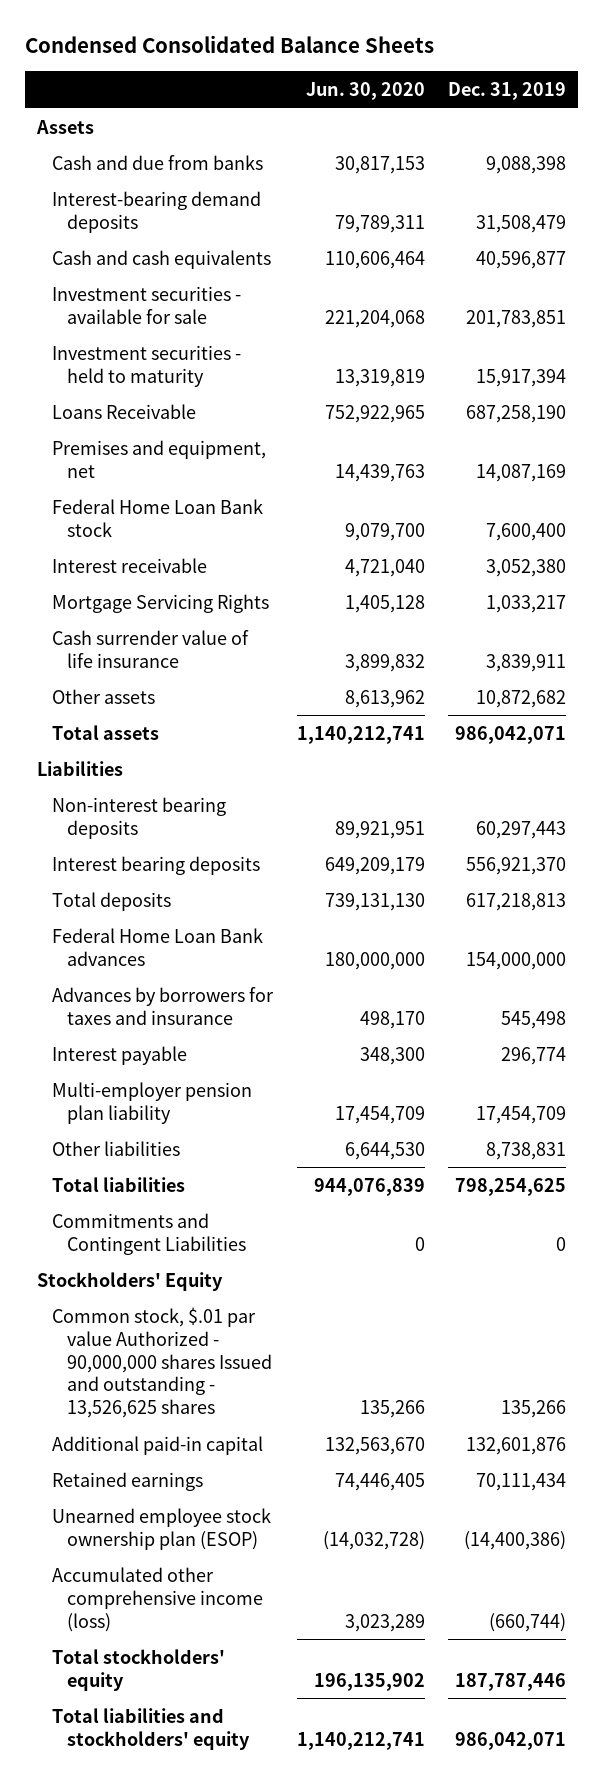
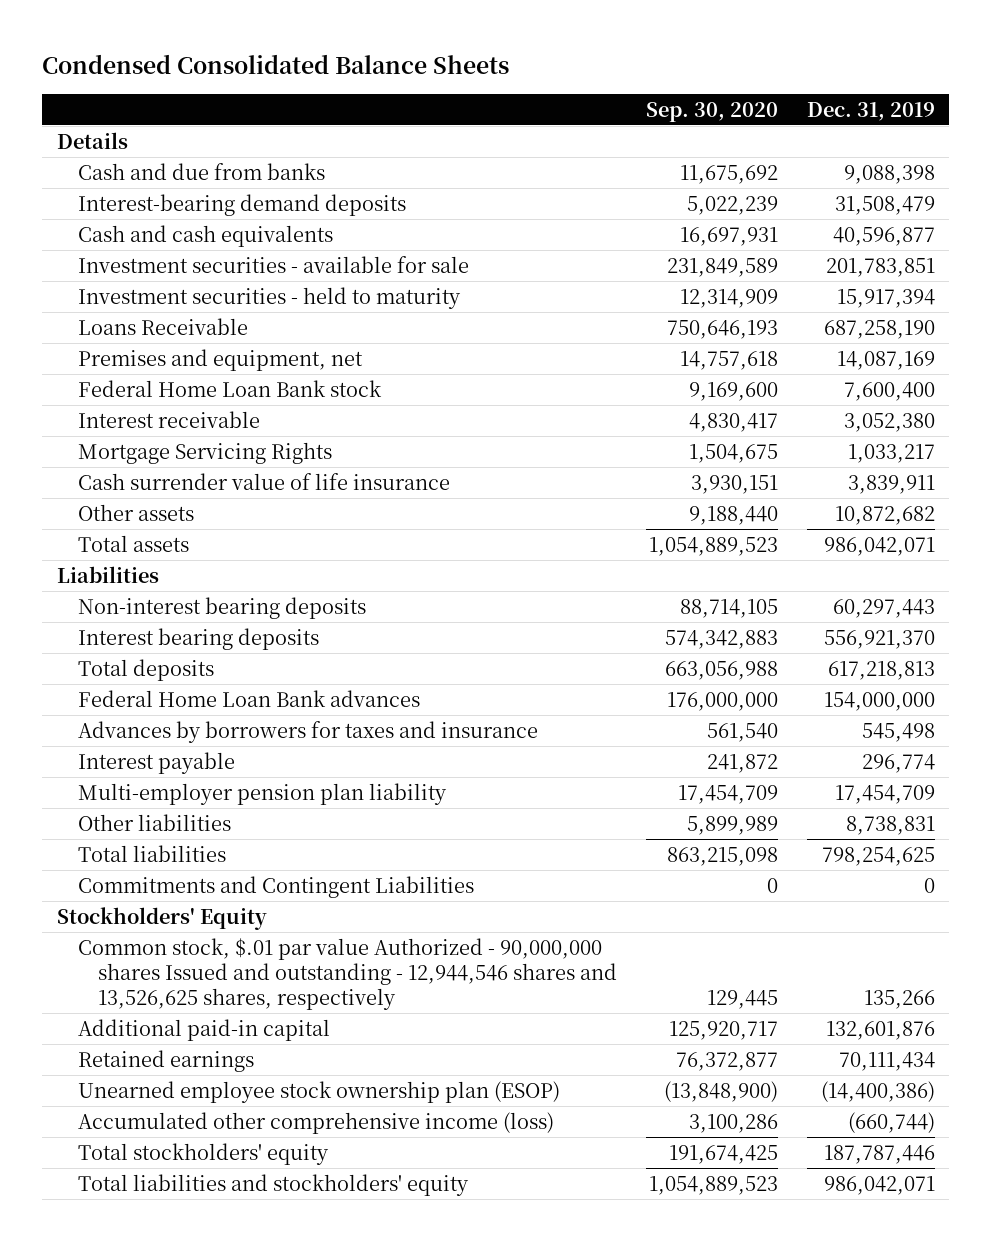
[305,82,425,101] Jun. 30, 2020 -> none
none -> [646,101,779,122] Sep. 30, 2020
[36,119,95,134] Assets -> none
none -> [56,131,128,149] Details
[52,1306,273,1419] Common stock, $.01 par value Authorized - 90,000,000 shares Issued and outstanding - 13,526,625 shares -> [77,937,618,1010] Common stock, $.01 par value Authorized - 90,000,000 shares Issued and outstanding - 12,944,546 shares and 13,526,625 shares, respectively

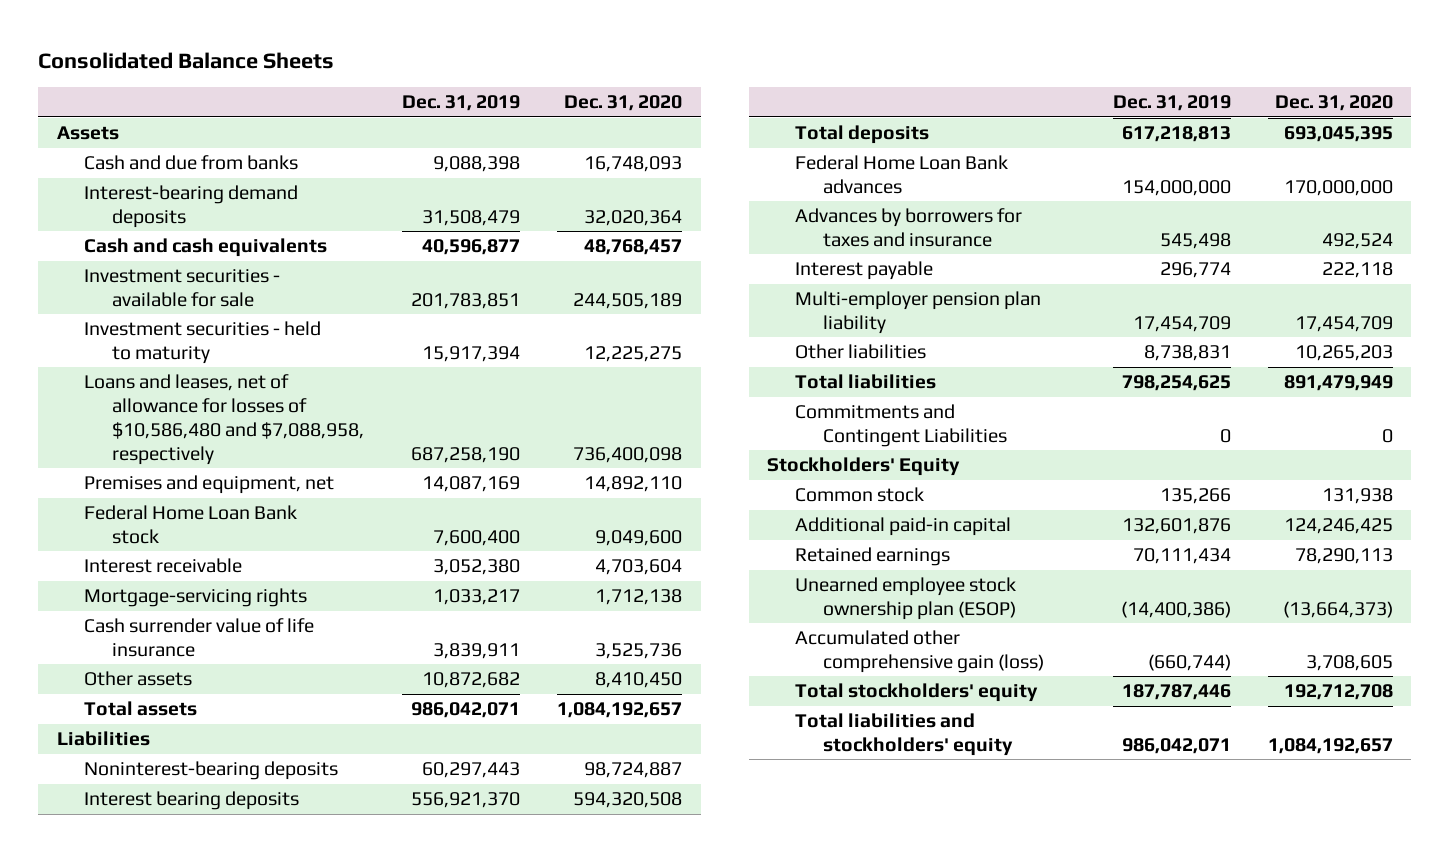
[42,53,510,74] Condensed Consolidated Balance Sheets -> [37,51,334,69] Consolidated Balance Sheets
[646,101,779,122] Sep. 30, 2020 -> none
none -> [563,95,682,112] Dec. 31, 2020
[56,131,128,149] Details -> none
none -> [56,126,119,141] Assets
[77,317,248,335] Loans Receivable -> [84,374,365,465] Loans and leases, net of allowance for losses of $10,586,480 and $7,088,958, respectively
[77,441,332,464] Mortgage Servicing Rights -> [84,588,308,608] Mortgage-servicing rights
[77,596,366,619] Non-interest bearing deposits -> [84,761,339,781] Noninterest-bearing deposits
[77,937,618,1010] Common stock, $.01 par value Authorized - 90,000,000 shares Issued and outstanding - 12,944,546 shares and 13,526,625 shares, respectively -> [795,487,925,503] Common stock
[77,1111,554,1134] Accumulated other comprehensive income (loss) -> [795,630,1045,673] Accumulated other comprehensive gain (loss)

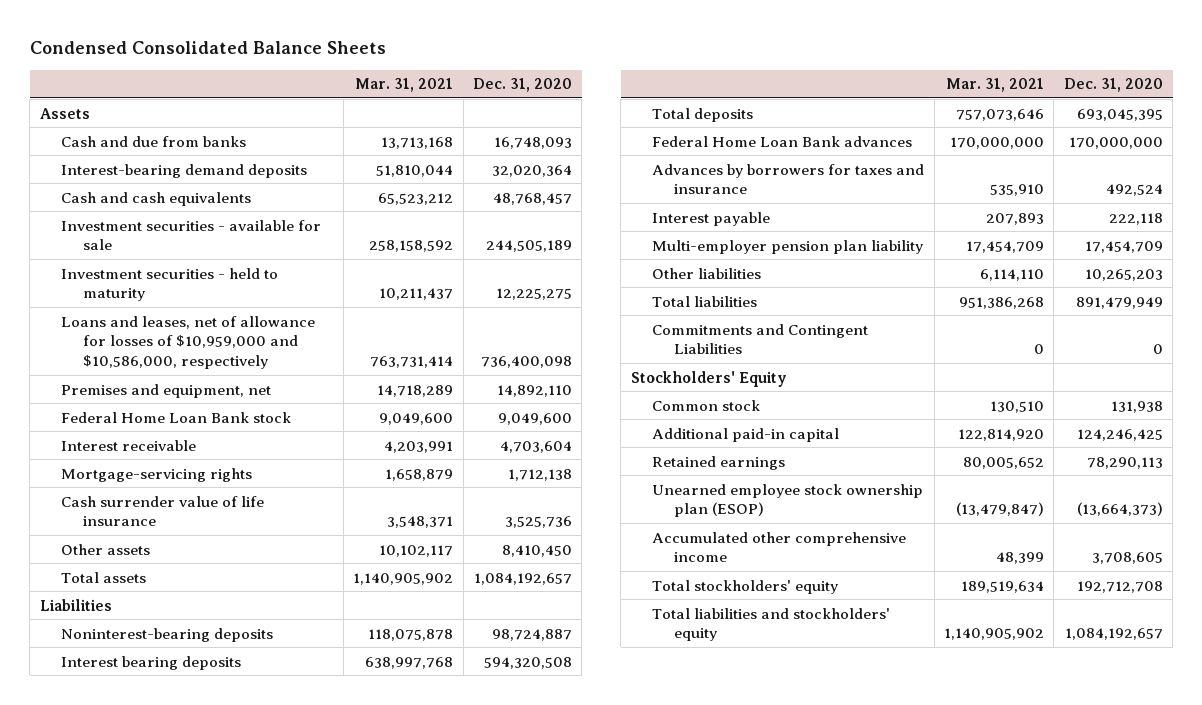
[37,51,334,69] Consolidated Balance Sheets -> [29,41,386,55] Condensed Consolidated Balance Sheets
[401,95,520,112] Dec. 31, 2019 -> none
none -> [355,78,454,93] Mar. 31, 2021
[84,374,365,465] Loans and leases, net of allowance for losses of $10,586,480 and $7,088,958, respectively -> [61,315,316,370] Loans and leases, net of allowance for losses of $10,959,000 and $10,586,000, respectively
[795,630,1045,673] Accumulated other comprehensive gain (loss) -> [652,531,907,563] Accumulated other comprehensive income

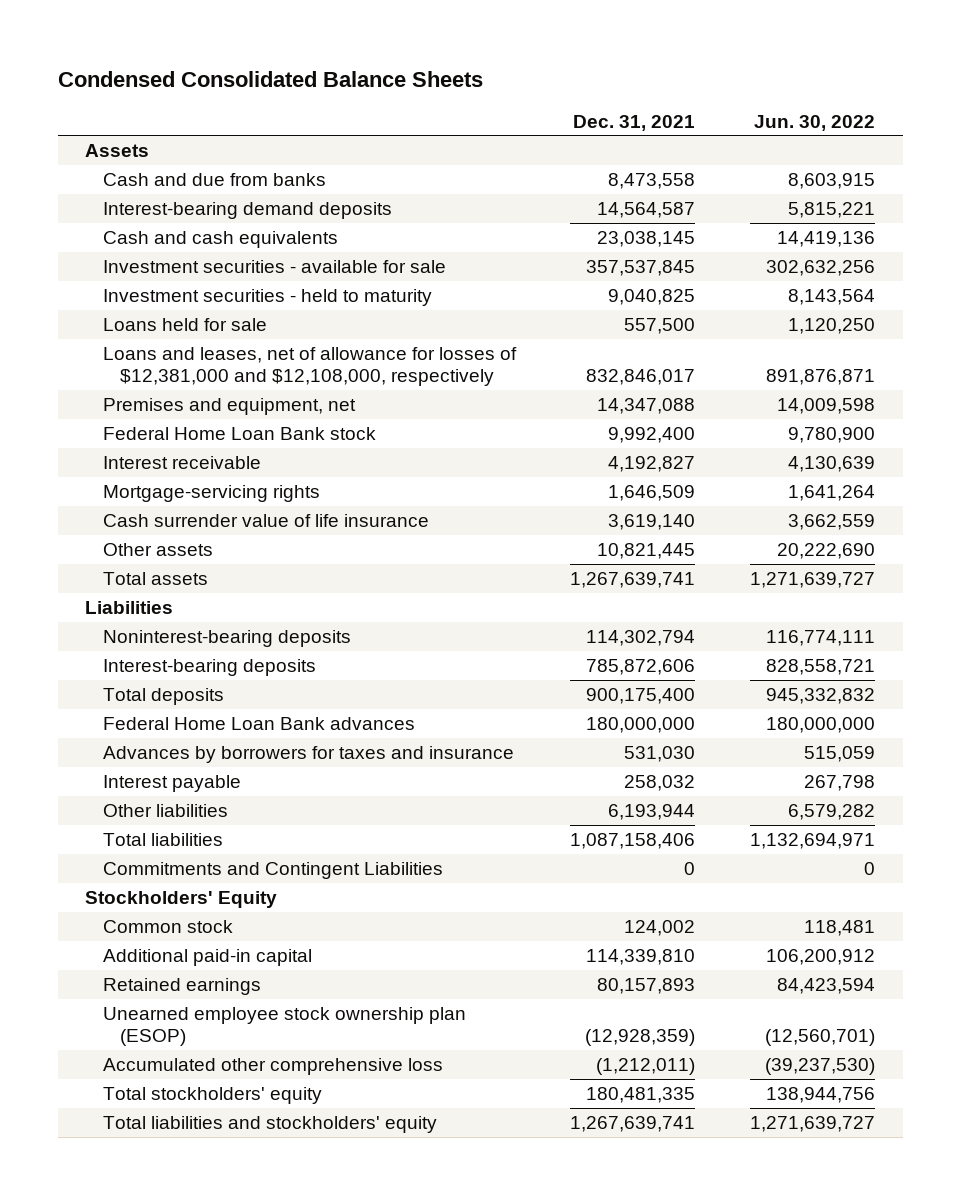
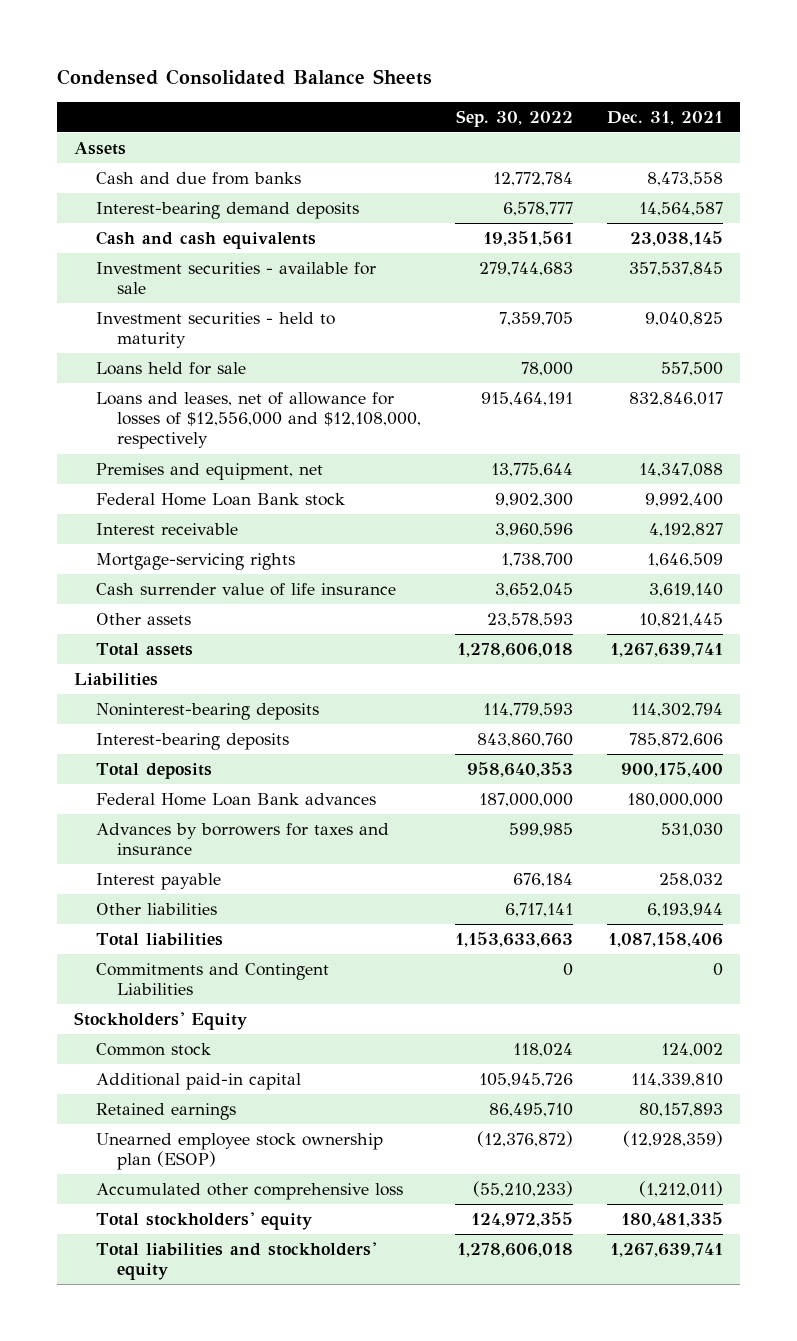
[754,114,876,131] Jun. 30, 2022 -> none
none -> [455,109,573,127] Sep. 30, 2022
[102,347,517,387] Loans and leases, net of allowance for losses of $12,381,000 and $12,108,000, respectively -> [95,392,422,450] Loans and leases, net of allowance for losses of $12,556,000 and $12,108,000, respectively

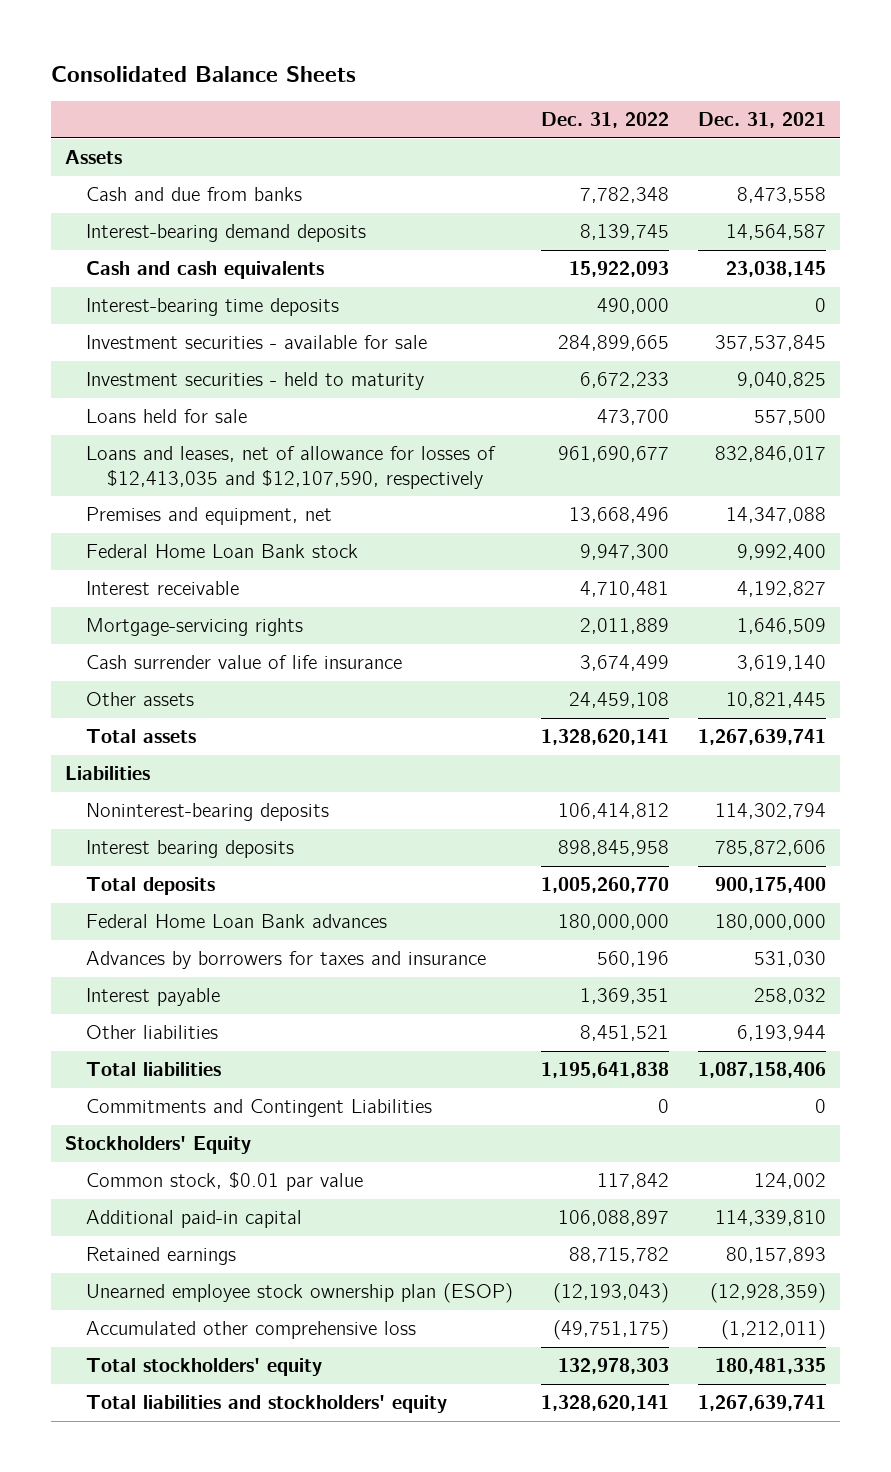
[57,69,433,86] Condensed Consolidated Balance Sheets -> [50,65,356,82] Consolidated Balance Sheets
[455,109,573,127] Sep. 30, 2022 -> none
none -> [541,112,670,129] Dec. 31, 2022
none -> [85,298,339,317] Interest-bearing time deposits
[95,392,422,450] Loans and leases, net of allowance for losses of $12,556,000 and $12,108,000, respectively -> [85,446,496,489] Loans and leases, net of allowance for losses of $12,413,035 and $12,107,590, respectively
[95,733,289,751] Interest-bearing deposits -> [85,840,294,859] Interest bearing deposits
[95,1043,211,1057] Common stock -> [85,1172,363,1192] Common stock, $0.01 par value

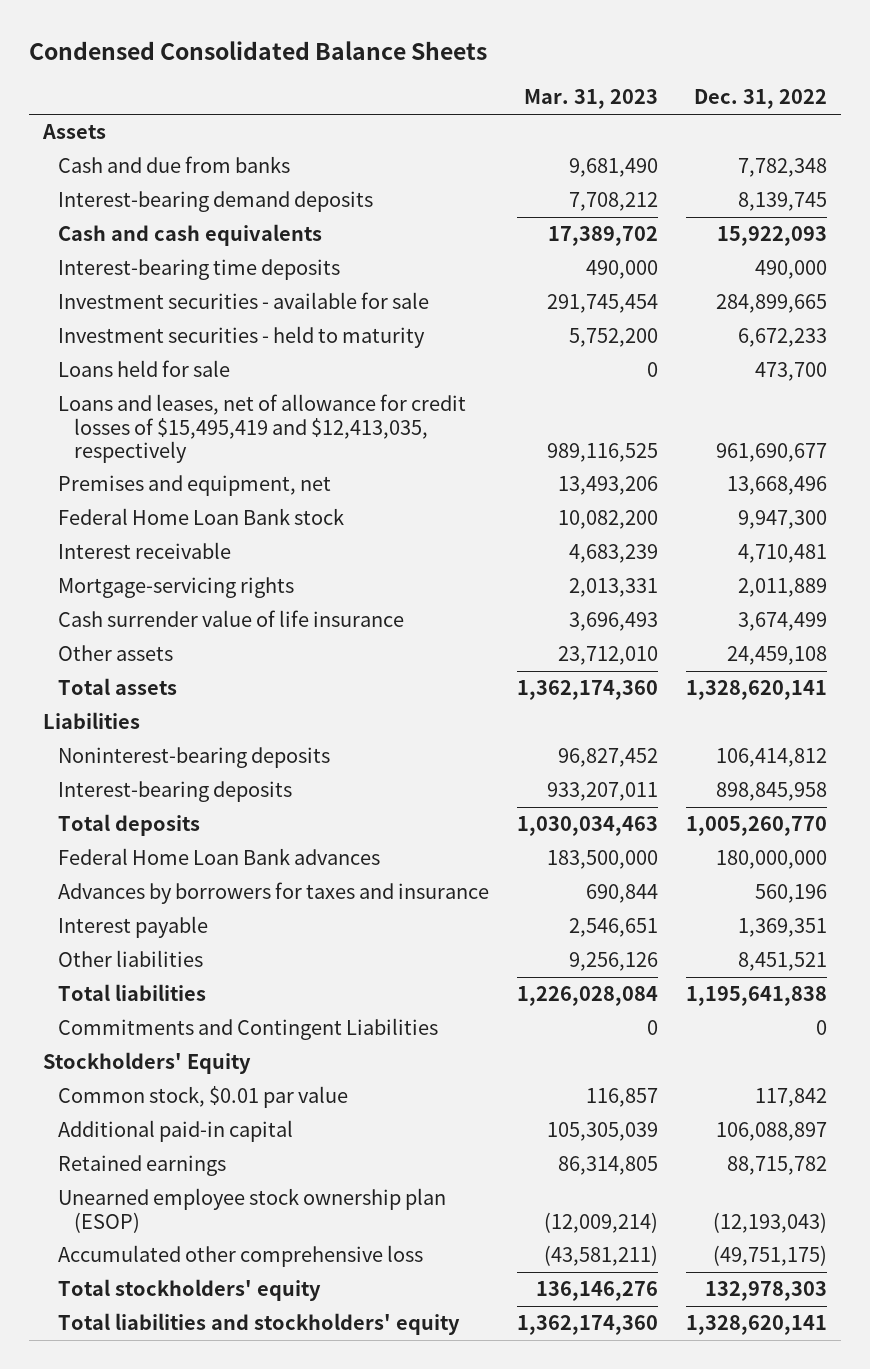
[50,65,356,82] Consolidated Balance Sheets -> [28,40,487,60] Condensed Consolidated Balance Sheets
[697,112,826,129] Dec. 31, 2021 -> none
none -> [524,89,659,110] Mar. 31, 2023
[85,446,496,489] Loans and leases, net of allowance for losses of $12,413,035 and $12,107,590, respectively -> [58,394,467,463] Loans and leases, net of allowance for credit losses of $15,495,419 and $12,413,035, respectively
[85,840,294,859] Interest bearing deposits -> [58,781,293,803] Interest-bearing deposits

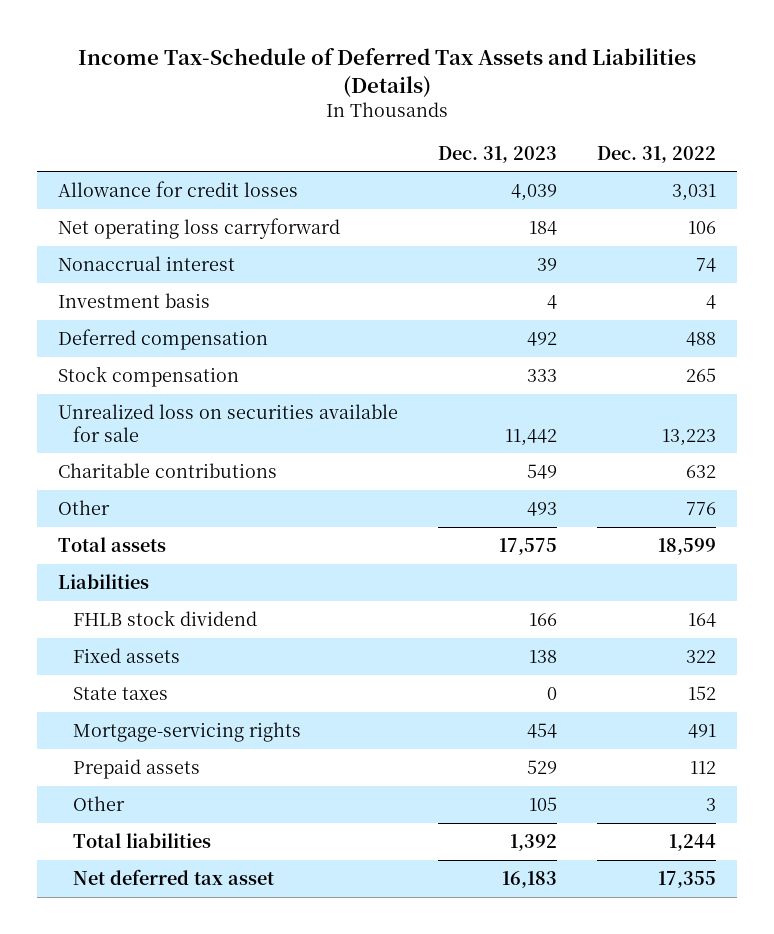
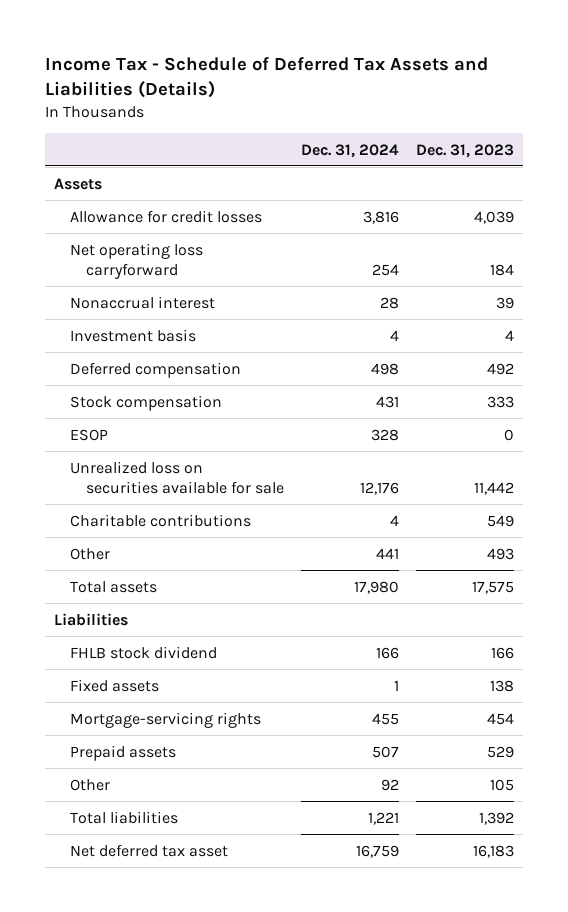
[77,48,696,98] Income Tax-Schedule of Deferred Tax Assets and Liabilities (Details) -> [45,57,489,99] Income Tax - Schedule of Deferred Tax Assets and Liabilities (Details)
[597,145,717,163] Dec. 31, 2022 -> none
none -> [301,143,400,158] Dec. 31, 2024
none -> [53,177,102,190] Assets
none -> [69,428,108,441] ESOP
[73,686,169,700] State taxes -> none

